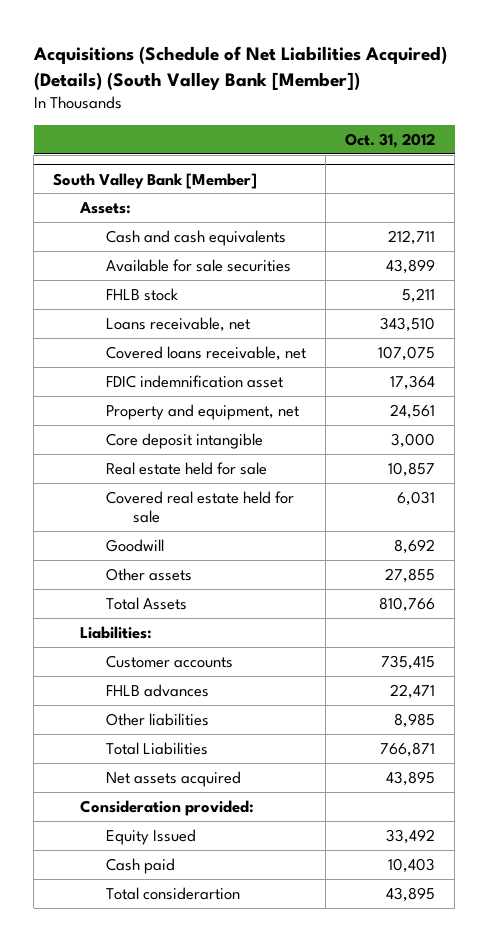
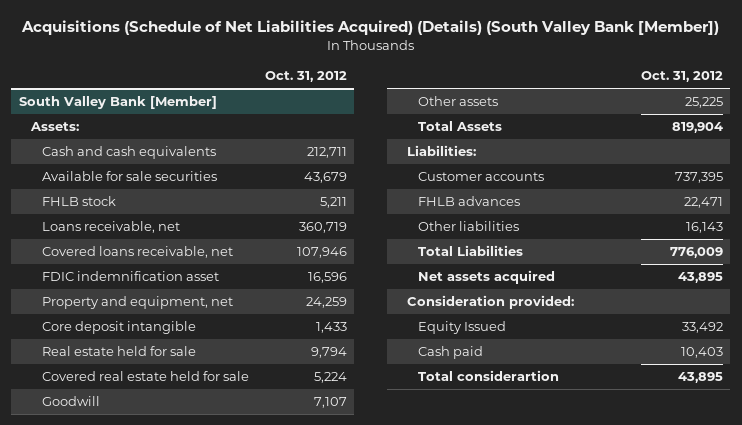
[386,258,436,274] 43,899 -> [303,172,347,184] 43,679
[380,316,436,332] 343,510 -> [298,222,347,234] 360,719
[378,345,436,361] 107,075 -> [296,247,347,259] 107,946
[390,374,436,390] 17,364 -> [307,272,347,284] 16,596
[390,403,436,419] 24,561 -> [305,297,347,309] 24,259
[391,432,436,448] 3,000 -> [315,322,347,334] 1,433
[388,461,436,477] 10,857 -> [310,347,347,359] 9,794
[397,490,436,506] 6,031 -> [313,372,347,384] 5,224
[394,538,436,554] 8,692 -> [313,397,347,409] 7,107
[385,567,436,583] 27,855 -> [684,97,723,109] 25,225
[379,596,436,612] 810,766 -> [671,122,723,134] 819,904
[381,654,436,670] 735,415 -> [674,172,723,184] 737,395
[394,712,436,728] 8,985 -> [685,222,723,234] 16,143
[380,741,436,757] 766,871 -> [669,247,723,259] 776,009

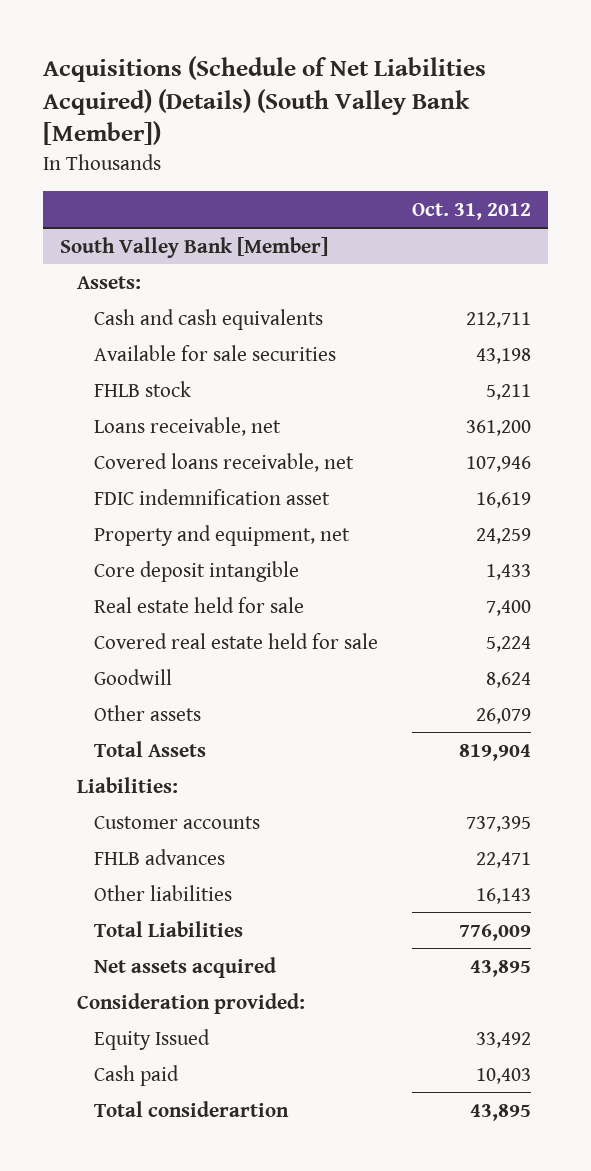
[303,172,347,184] 43,679 -> [476,347,532,364] 43,198
[298,222,347,234] 360,719 -> [466,419,532,436] 361,200
[307,272,347,284] 16,596 -> [476,491,532,508] 16,619
[310,347,347,359] 9,794 -> [486,599,532,616] 7,400
[313,397,347,409] 7,107 -> [486,671,532,688] 8,624
[684,97,723,109] 25,225 -> [476,707,532,724] 26,079

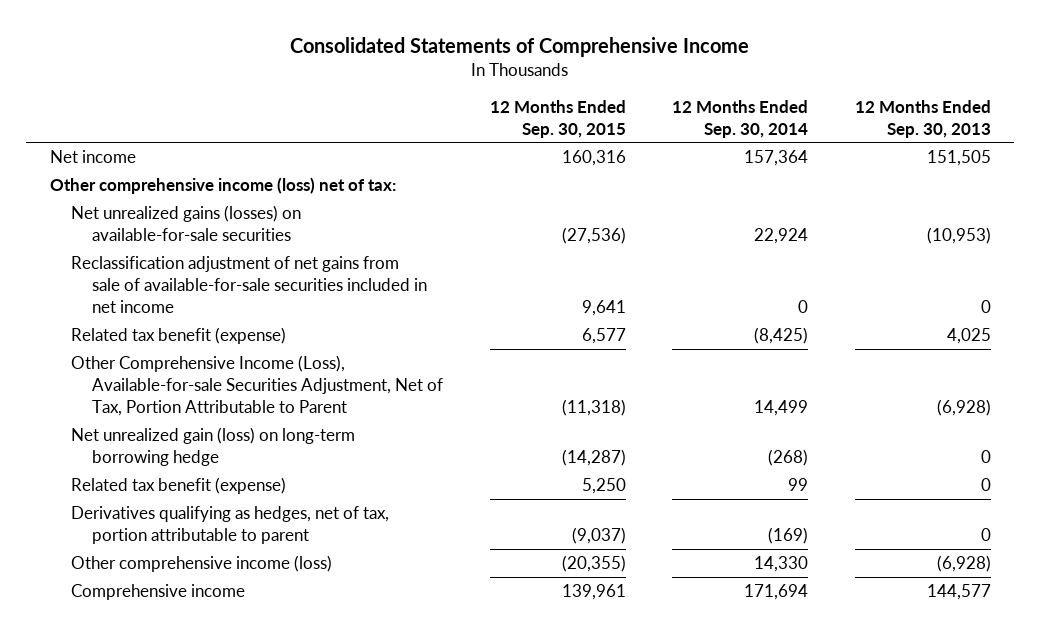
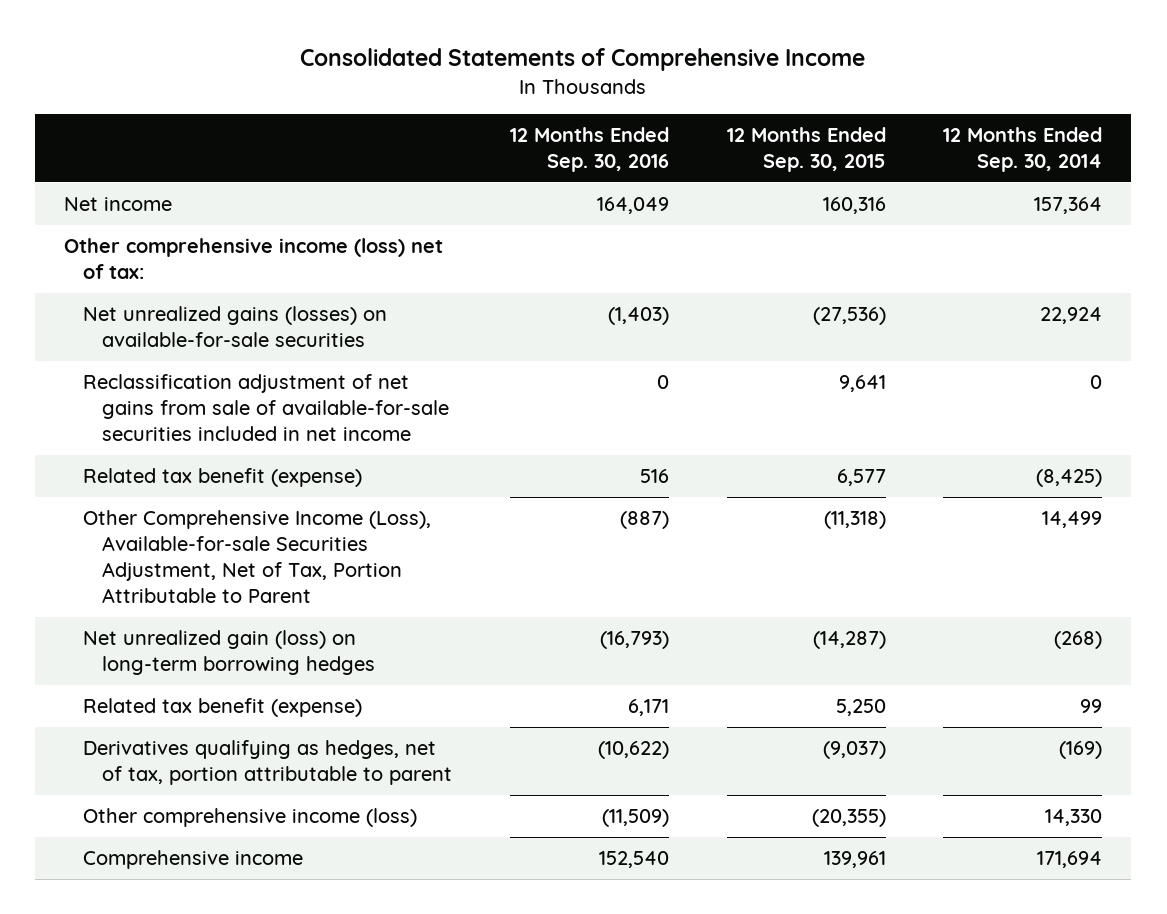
[854,99,991,138] 12 Months Ended Sep. 30, 2013 -> none
none -> [509,126,669,172] 12 Months Ended Sep. 30, 2016
[70,426,355,467] Net unrealized gain (loss) on long-term borrowing hedge -> [83,630,376,676] Net unrealized gain (loss) on long-term borrowing hedges

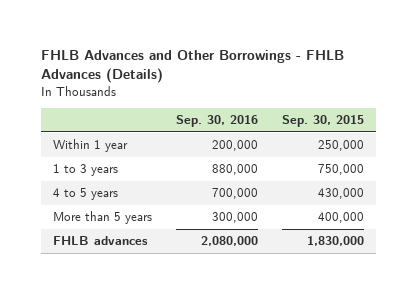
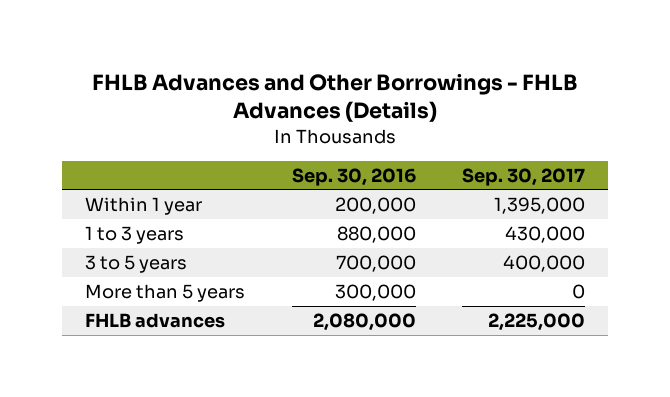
[281,115,364,128] Sep. 30, 2015 -> none
none -> [461,167,585,186] Sep. 30, 2017
[53,188,119,201] 4 to 5 years -> [85,254,188,273] 3 to 5 years

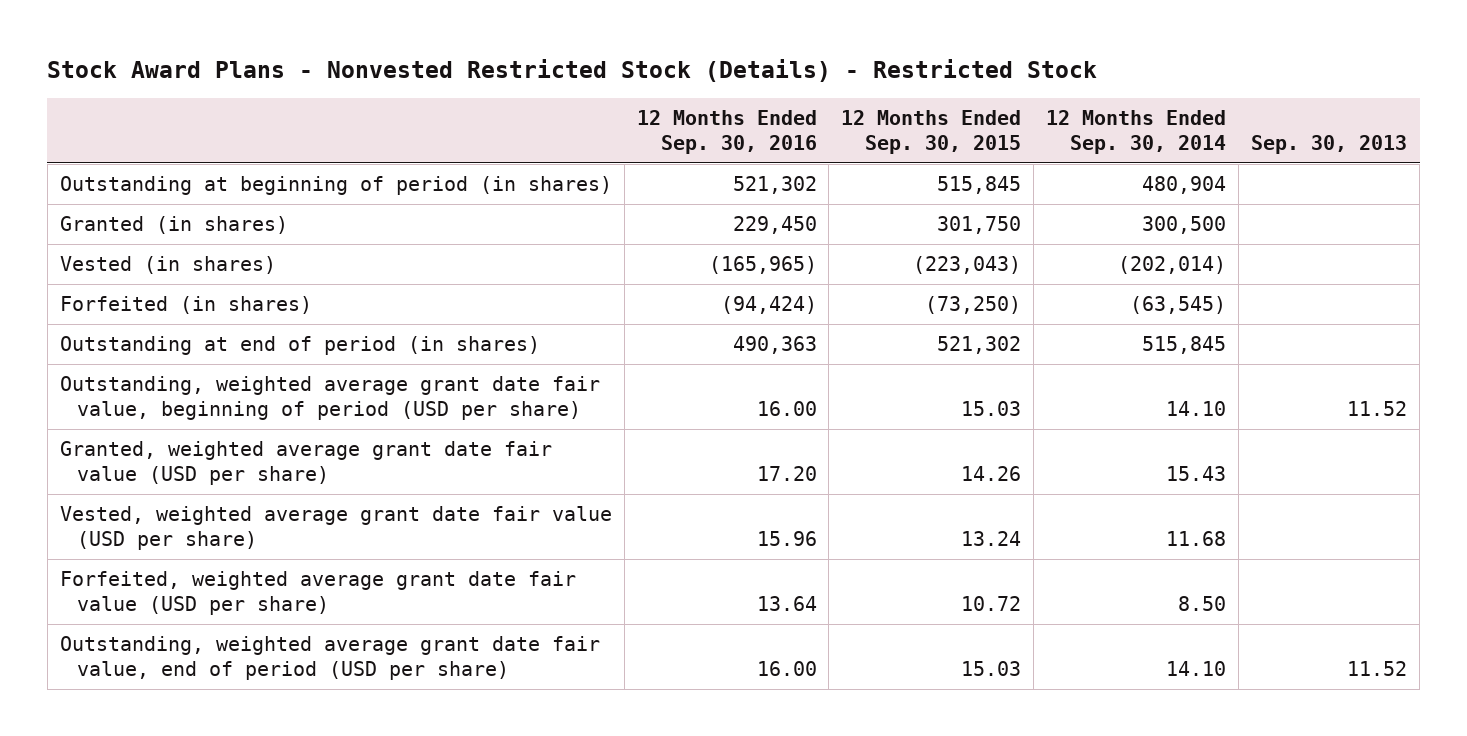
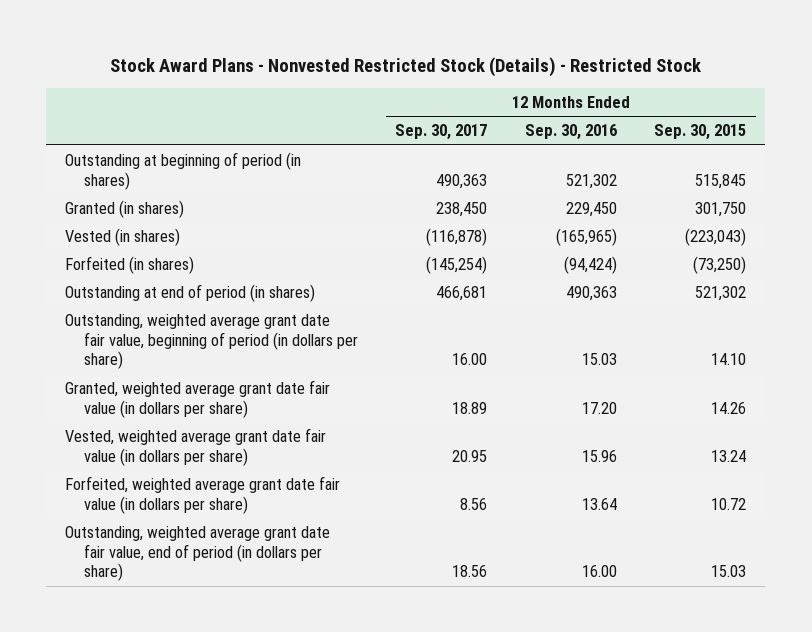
[1046,109,1227,154] 12 Months Ended Sep. 30, 2014 -> none
[1251,134,1408,154] Sep. 30, 2013 -> none
none -> [395,124,488,141] Sep. 30, 2017
[59,376,600,421] Outstanding, weighted average grant date fair value, beginning of period (USD per share) -> [65,314,358,370] Outstanding, weighted average grant date fair value, beginning of period (in dollars per share)
[756,401,817,417] 16.00 -> [581,353,617,366] 15.03
[961,401,1022,417] 15.03 -> [711,353,747,366] 14.10
[59,441,552,486] Granted, weighted average grant date fair value (USD per share) -> [65,380,331,418] Granted, weighted average grant date fair value (in dollars per share)
[59,506,612,551] Vested, weighted average grant date fair value (USD per share) -> [65,428,327,466] Vested, weighted average grant date fair value (in dollars per share)
[59,571,576,616] Forfeited, weighted average grant date fair value (USD per share) -> [65,476,341,514] Forfeited, weighted average grant date fair value (in dollars per share)
[59,636,600,681] Outstanding, weighted average grant date fair value, end of period (USD per share) -> [65,526,331,582] Outstanding, weighted average grant date fair value, end of period (in dollars per share)

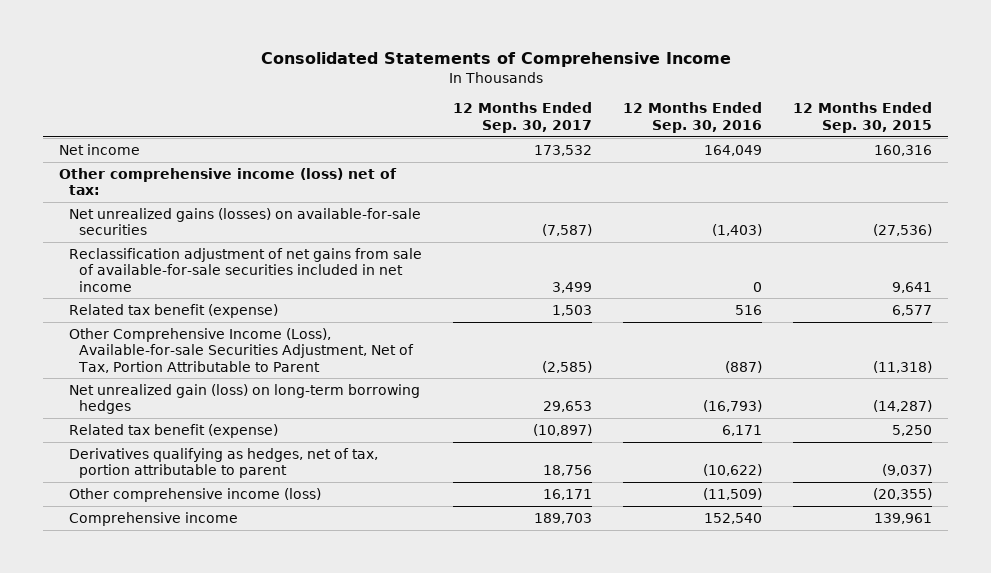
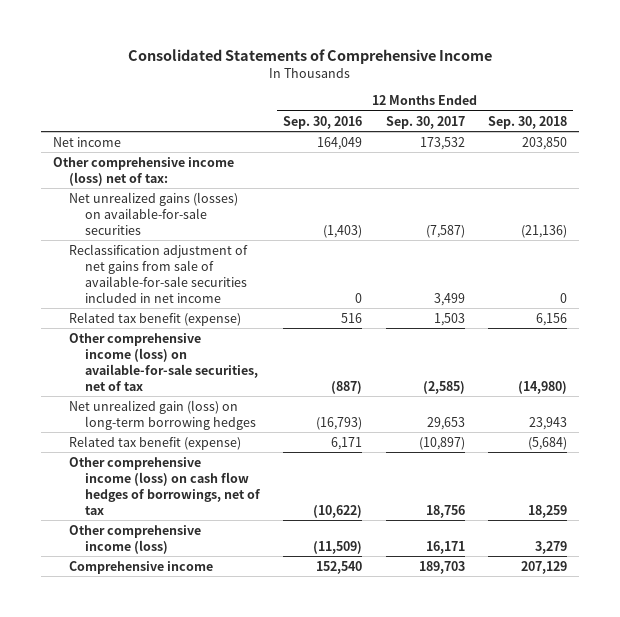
[793,102,933,133] 12 Months Ended Sep. 30, 2015 -> none
none -> [488,115,568,129] Sep. 30, 2018
[68,327,414,373] Other Comprehensive Income (Loss), Available-for-sale Securities Adjustment, Net of Tax, Portion Attributable to Parent -> [68,332,258,391] Other comprehensive income (loss) on available-for-sale securities, net of tax
[68,447,378,479] Derivatives qualifying as hedges, net of tax, portion attributable to parent -> [68,456,261,515] Other comprehensive income (loss) on cash flow hedges of borrowings, net of tax

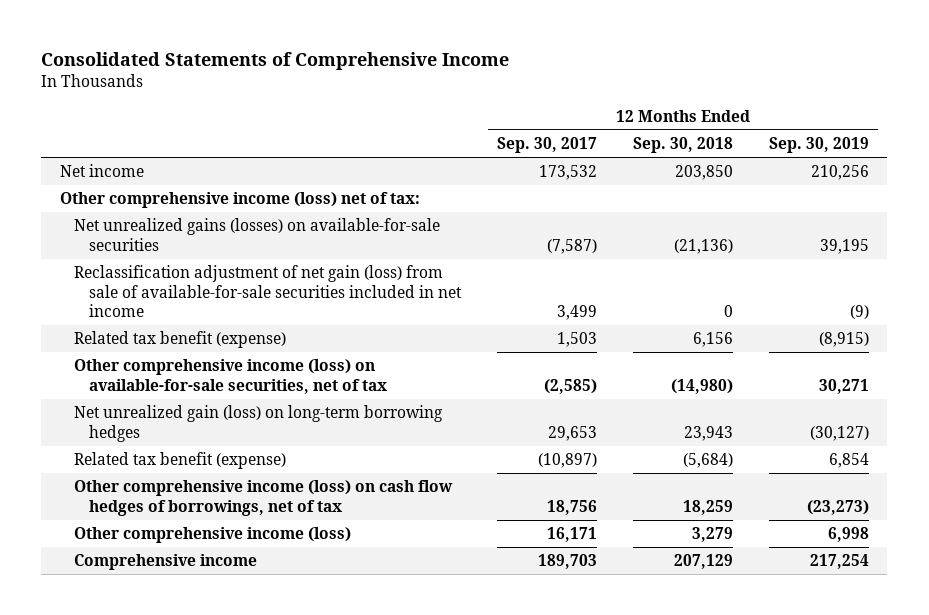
[283,115,363,129] Sep. 30, 2016 -> none
none -> [769,137,870,154] Sep. 30, 2019
[68,243,248,303] Reclassification adjustment of net gains from sale of available-for-sale securities included in net income -> [74,265,462,318] Reclassification adjustment of net gain (loss) from sale of available-for-sale securities included in net income

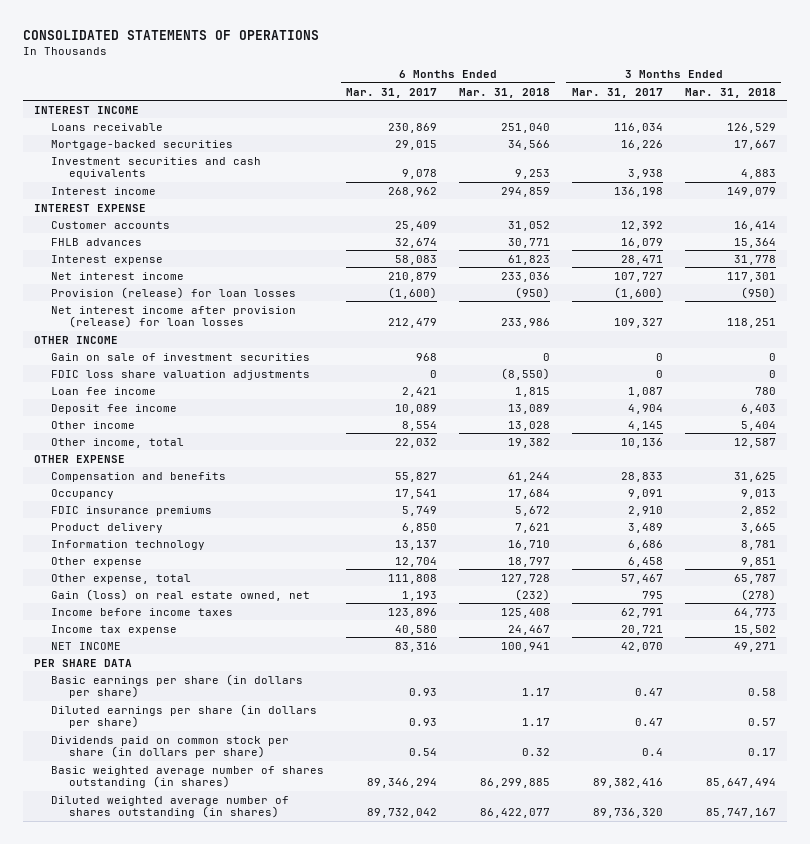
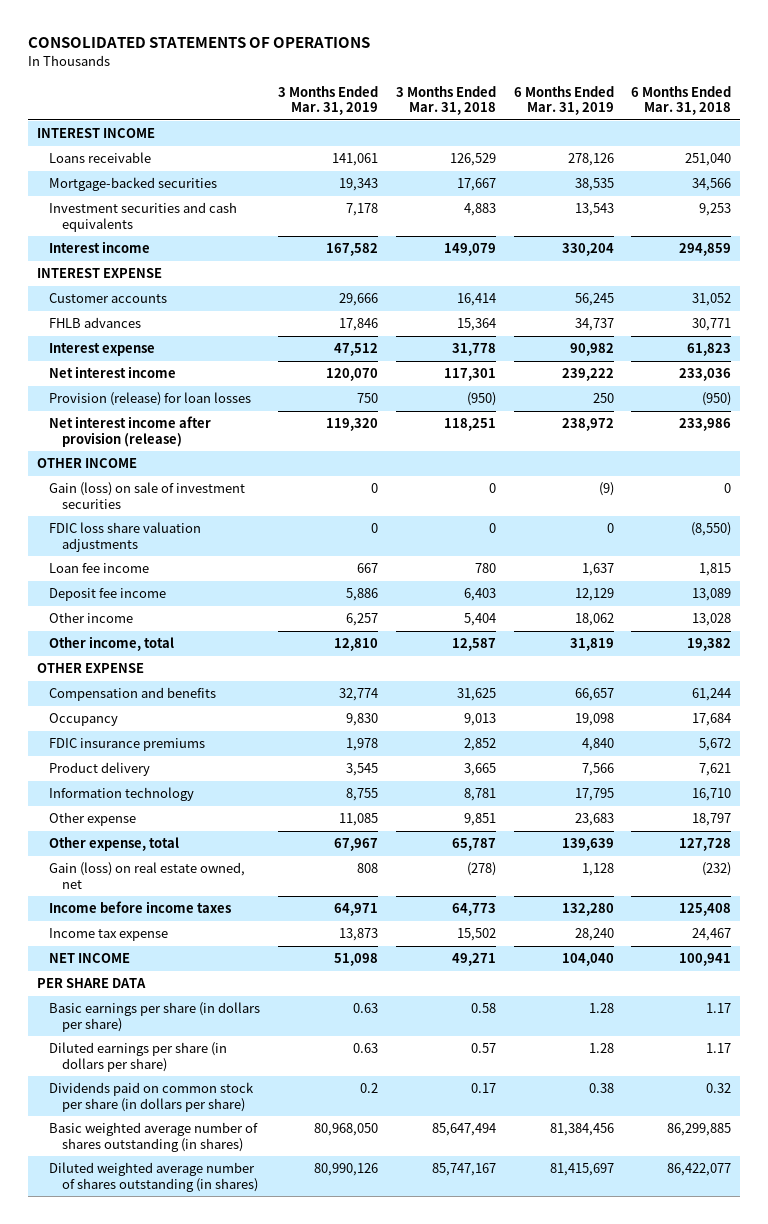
[346,87,438,98] Mar. 31, 2017 -> none
[571,87,663,98] Mar. 31, 2017 -> none
none -> [278,85,379,115] 3 Months Ended Mar. 31, 2019
none -> [513,85,614,115] 6 Months Ended Mar. 31, 2019
[51,305,297,329] Net interest income after provision (release) for loan losses -> [49,416,212,447] Net interest income after provision (release)
[51,352,311,361] Gain on sale of investment securities -> [49,482,246,509] Gain (loss) on sale of investment securities

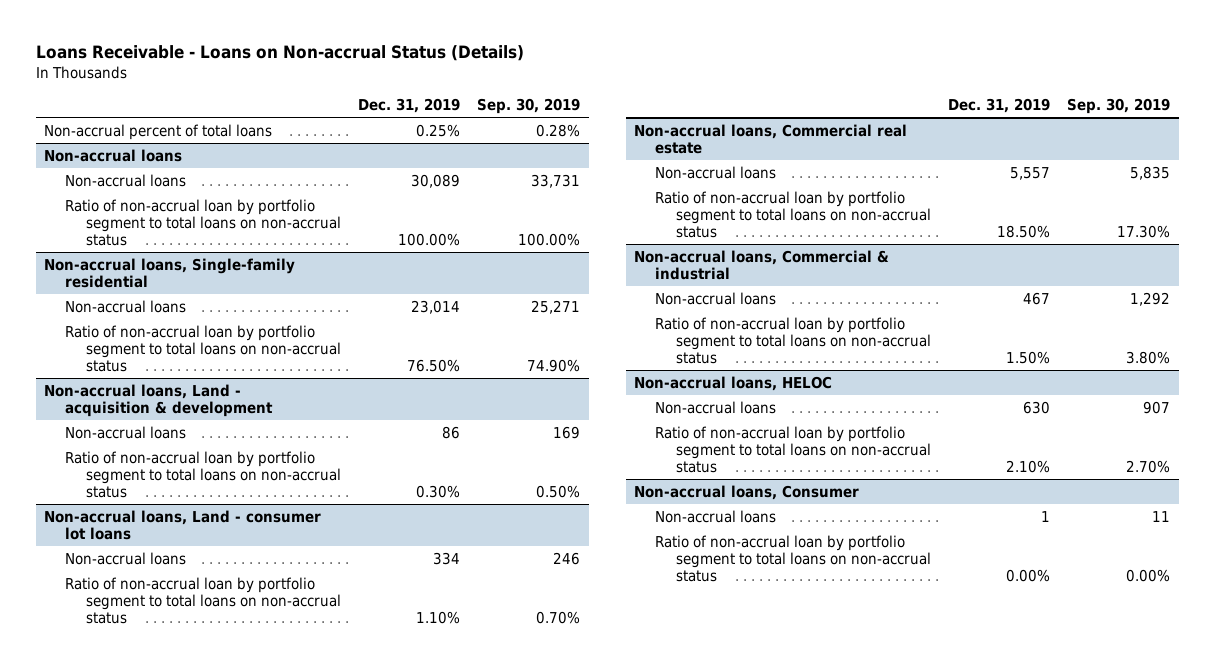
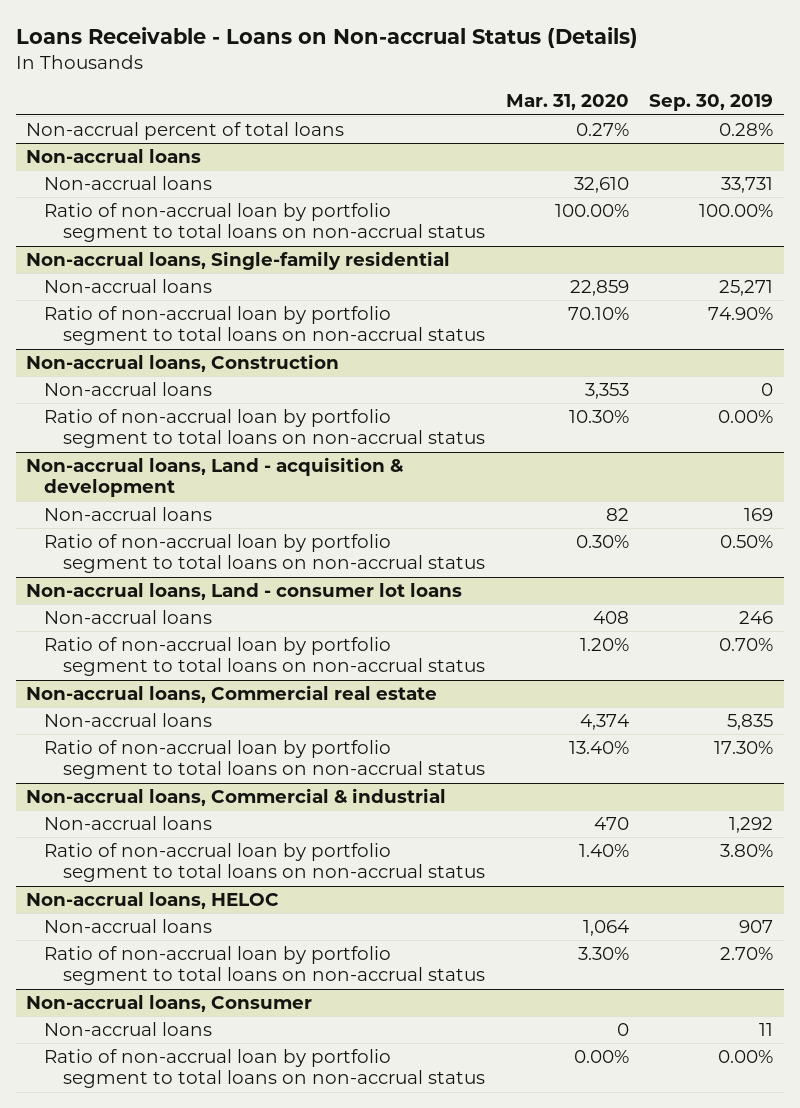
[357,98,460,114] Dec. 31, 2019 -> none
none -> [505,94,629,111] Mar. 31, 2020
none -> [26,354,340,373] Non-accrual loans, Construction
none -> [44,382,213,397] Non-accrual loans
none -> [44,409,485,449] Ratio of non-accrual loan by portfolio segment to total loans on non-accrual status

